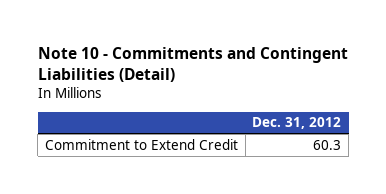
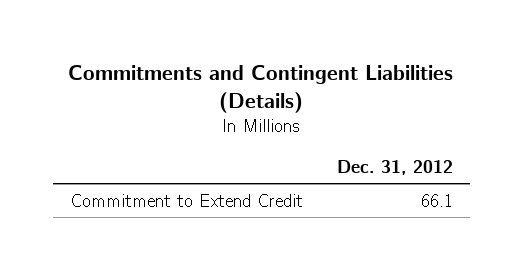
[37,46,348,82] Note 10 - Commitments and Contingent Liabilities (Detail) -> [68,65,454,114] Commitments and Contingent Liabilities (Details)
[313,139,342,150] 60.3 -> [420,193,453,207] 66.1

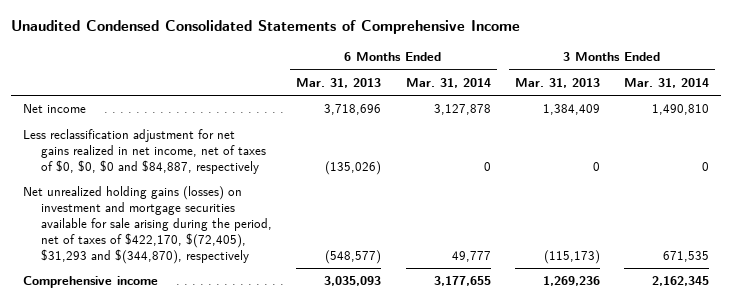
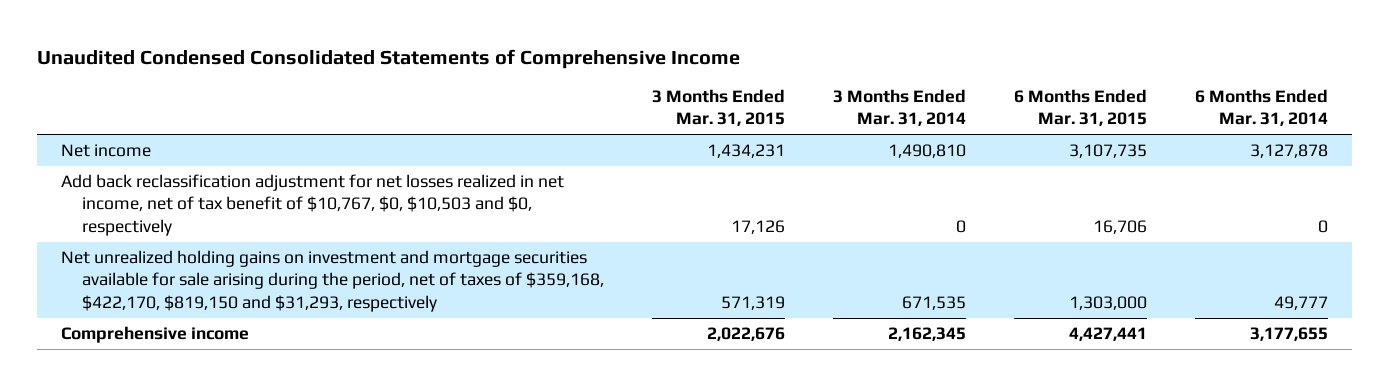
[296,77,382,88] Mar. 31, 2013 -> none
[514,77,600,88] Mar. 31, 2013 -> none
none -> [651,89,785,127] 3 Months Ended Mar. 31, 2015
none -> [1014,89,1148,127] 6 Months Ended Mar. 31, 2015
[22,129,267,174] Less reclassification adjustment for net gains realized in net income, net of taxes of $0, $0, $0 and $84,887, respectively -> [60,174,564,236] Add back reclassification adjustment for net losses realized in net income, net of tax benefit of $10,767, $0, $10,503 and $0, respectively
[22,186,273,264] Net unrealized holding gains (losses) on investment and mortgage securities available for sale arising during the period, net of taxes of $422,170, $(72,405), $31,293 and $(344,870), respectively -> [60,250,604,312] Net unrealized holding gains on investment and mortgage securities available for sale arising during the period, net of taxes of $359,168, $422,170, $819,150 and $31,293, respectively

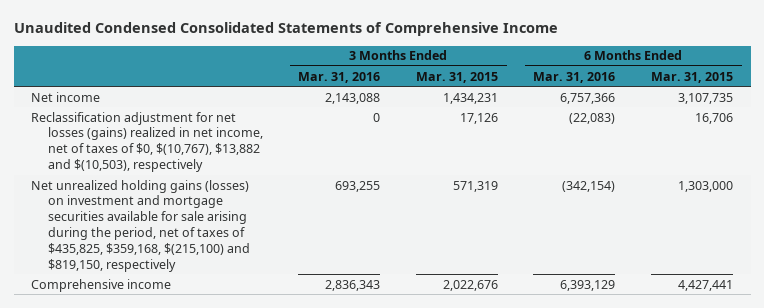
[833,89,967,127] 3 Months Ended Mar. 31, 2014 -> none
[1195,89,1329,127] 6 Months Ended Mar. 31, 2014 -> none
none -> [298,71,381,83] Mar. 31, 2016
none -> [533,71,616,83] Mar. 31, 2016
[60,174,564,236] Add back reclassification adjustment for net losses realized in net income, net of tax benefit of $10,767, $0, $10,503 and $0, respectively -> [31,111,263,173] Reclassification adjustment for net losses (gains) realized in net income, net of taxes of $0, $(10,767), $13,882 and $(10,503), respectively
[60,250,604,312] Net unrealized holding gains on investment and mortgage securities available for sale arising during the period, net of taxes of $359,168, $422,170, $819,150 and $31,293, respectively -> [31,179,250,272] Net unrealized holding gains (losses) on investment and mortgage securities available for sale arising during the period, net of taxes of $435,825, $359,168, $(215,100) and $819,150, respectively

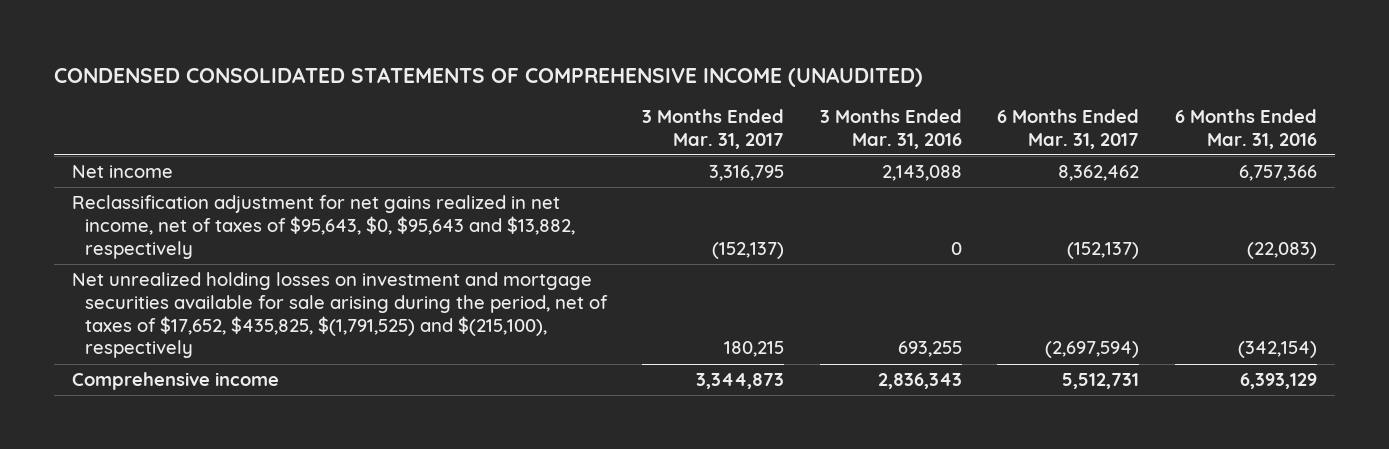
[13,22,558,37] Unaudited Condensed Consolidated Statements of Comprehensive Income -> [54,66,924,87] CONDENSED CONSOLIDATED STATEMENTS OF COMPREHENSIVE INCOME (UNAUDITED)
[415,71,498,83] Mar. 31, 2015 -> none
[650,71,733,83] Mar. 31, 2015 -> none
none -> [642,109,785,149] 3 Months Ended Mar. 31, 2017
none -> [997,109,1140,149] 6 Months Ended Mar. 31, 2017
[31,111,263,173] Reclassification adjustment for net losses (gains) realized in net income, net of taxes of $0, $(10,767), $13,882 and $(10,503), respectively -> [72,195,575,259] Reclassification adjustment for net gains realized in net income, net of taxes of $95,643, $0, $95,643 and $13,882, respectively
[31,179,250,272] Net unrealized holding gains (losses) on investment and mortgage securities available for sale arising during the period, net of taxes of $435,825, $359,168, $(215,100) and $819,150, respectively -> [72,272,608,359] Net unrealized holding losses on investment and mortgage securities available for sale arising during the period, net of taxes of $17,652, $435,825, $(1,791,525) and $(215,100), respectively

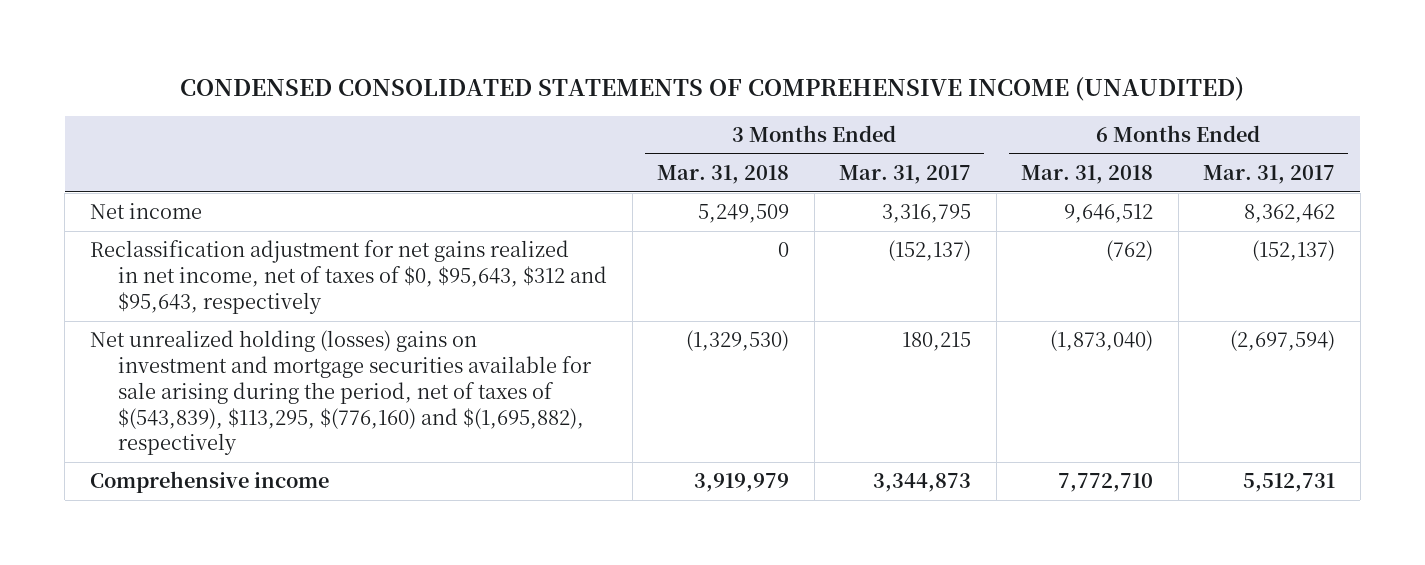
[819,109,962,149] 3 Months Ended Mar. 31, 2016 -> none
[1174,109,1317,149] 6 Months Ended Mar. 31, 2016 -> none
none -> [657,165,790,185] Mar. 31, 2018
none -> [1021,165,1154,185] Mar. 31, 2018
[72,195,575,259] Reclassification adjustment for net gains realized in net income, net of taxes of $95,643, $0, $95,643 and $13,882, respectively -> [89,240,608,314] Reclassification adjustment for net gains realized in net income, net of taxes of $0, $95,643, $312 and $95,643, respectively
[72,272,608,359] Net unrealized holding losses on investment and mortgage securities available for sale arising during the period, net of taxes of $17,652, $435,825, $(1,791,525) and $(215,100), respectively -> [89,330,593,456] Net unrealized holding (losses) gains on investment and mortgage securities available for sale arising during the period, net of taxes of $(543,839), $113,295, $(776,160) and $(1,695,882), respectively

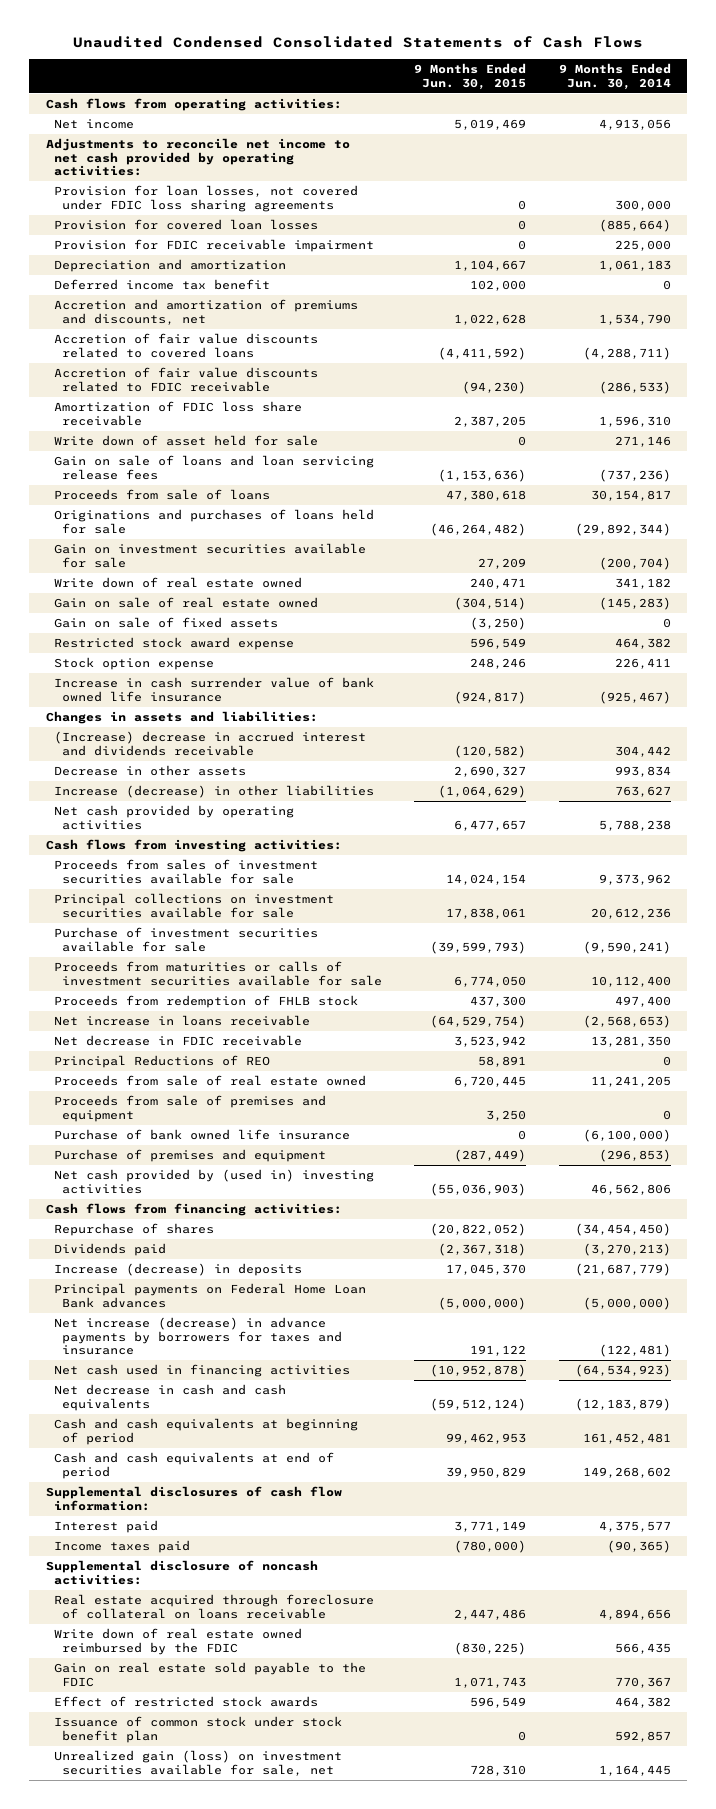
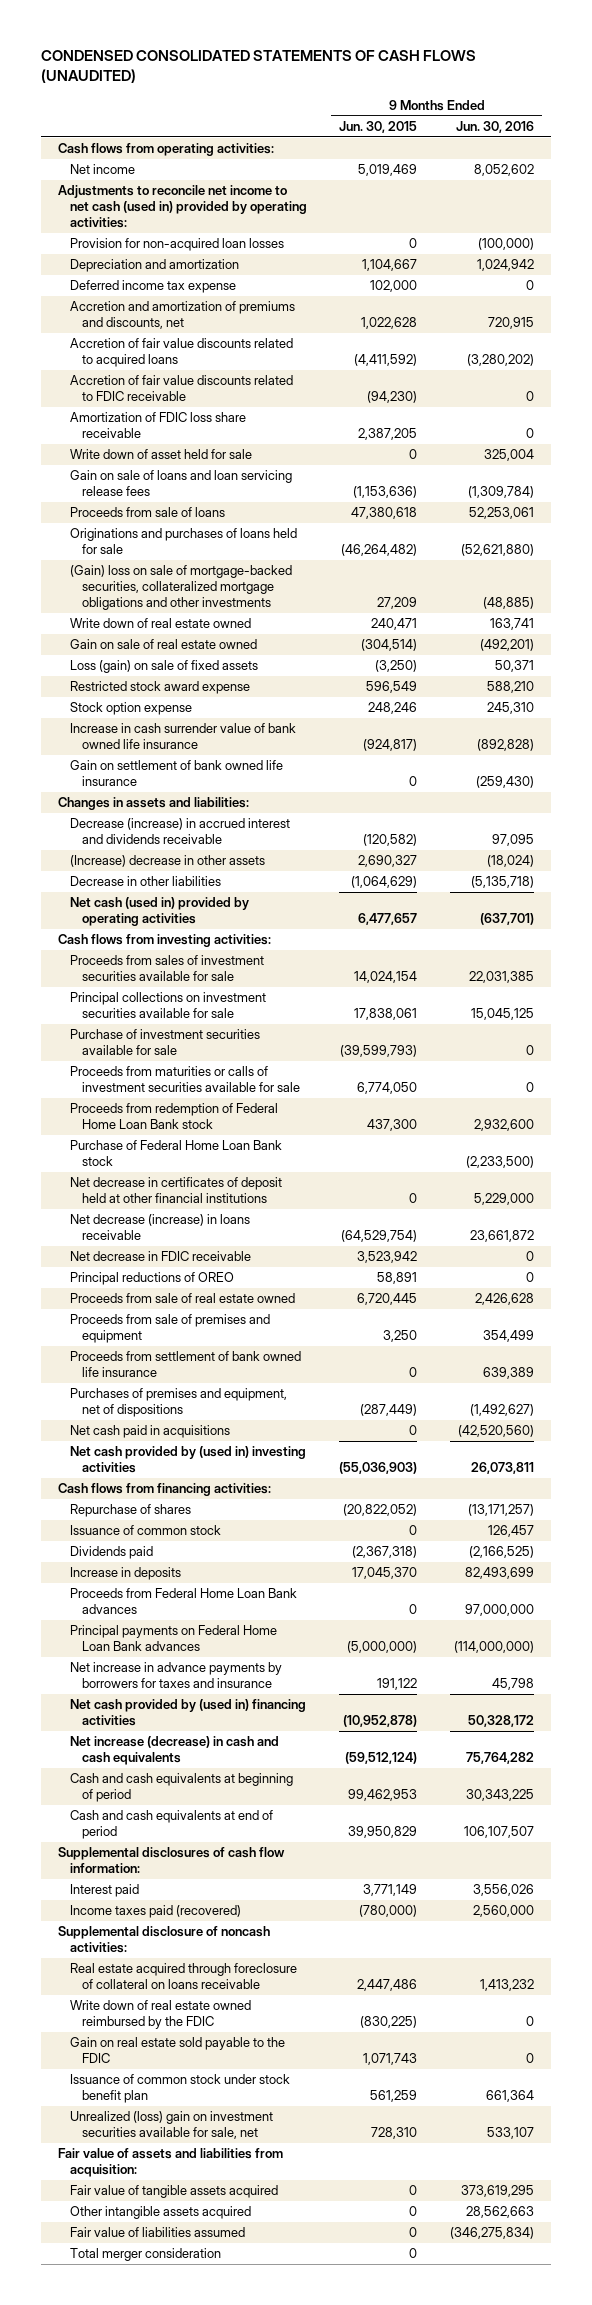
[73,36,644,49] Unaudited Condensed Consolidated Statements of Cash Flows -> [41,50,477,84] CONDENSED CONSOLIDATED STATEMENTS OF CASH FLOWS (UNAUDITED)
[558,63,671,90] 9 Months Ended Jun. 30, 2014 -> none
none -> [456,120,535,133] Jun. 30, 2016
[53,185,358,212] Provision for loan losses, not covered under FDIC loss sharing agreements -> none
[53,239,374,253] Provision for FDIC receivable impairment -> none
[45,138,350,177] Adjustments to reconcile net income to net cash provided by operating activities: -> [57,185,307,228] Adjustments to reconcile net income to net cash (used in) provided by operating activities:
[53,219,318,231] Provision for covered loan losses -> [69,238,284,252] Provision for non-acquired loan losses
[53,279,270,291] Deferred income tax benefit -> [69,280,236,294] Deferred income tax expense
[53,333,318,358] Accretion of fair value discounts related to covered loans -> [69,338,293,368] Accretion of fair value discounts related to acquired loans
[53,543,366,568] Gain on investment securities available for sale -> [69,565,292,610] (Gain) loss on sale of mortgage-backed securities, collateralized mortgage obligations and other investments
[53,617,278,629] Gain on sale of fixed assets -> [69,660,258,674] Loss (gain) on sale of fixed assets
none -> [69,760,283,787] Gain on settlement of bank owned life insurance
[53,731,366,756] (Increase) decrease in accrued interest and dividends receivable -> [69,818,290,845] Decrease (increase) in accrued interest and dividends receivable
[53,765,246,777] Decrease in other assets -> [69,855,265,868] (Increase) decrease in other assets
[53,785,374,799] Increase (decrease) in other liabilities -> [69,876,221,887] Decrease in other liabilities
[53,805,294,830] Net cash provided by operating activities -> [69,897,249,927] Net cash (used in) provided by operating activities
[53,995,358,1009] Proceeds from redemption of FHLB stock -> [69,1103,278,1130] Proceeds from redemption of Federal Home Loan Bank stock
none -> [69,1140,282,1167] Purchase of Federal Home Loan Bank stock
none -> [69,1177,282,1204] Net decrease in certificates of deposit held at other financial institutions
[53,1015,310,1027] Net increase in loans receivable -> [69,1214,250,1241] Net decrease (increase) in loans receivable
[53,1055,270,1069] Principal Reductions of REO -> [69,1272,234,1286] Principal reductions of OREO
[53,1129,350,1141] Purchase of bank owned life insurance -> [69,1351,301,1378] Proceeds from settlement of bank owned life insurance
[53,1149,326,1163] Purchase of premises and equipment -> [69,1388,287,1418] Purchases of premises and equipment, net of dispositions
none -> [69,1425,230,1439] Net cash paid in acquisitions
none -> [69,1525,221,1536] Issuance of common stock
[53,1263,302,1277] Increase (decrease) in deposits -> [69,1567,181,1581] Increase in deposits
none -> [69,1588,297,1615] Proceeds from Federal Home Loan Bank advances
[53,1317,342,1356] Net increase (decrease) in advance payments by borrowers for taxes and insurance -> [69,1662,282,1689] Net increase in advance payments by borrowers for taxes and insurance
[53,1364,350,1378] Net cash used in financing activities -> [69,1699,306,1727] Net cash provided by (used in) financing activities
[53,1384,286,1411] Net decrease in cash and cash equivalents -> [69,1736,279,1766] Net increase (decrease) in cash and cash equivalents
[53,1540,190,1554] Income taxes paid -> [69,1905,241,1919] Income taxes paid (recovered)
[53,1696,318,1708] Effect of restricted stock awards -> none
[518,1730,527,1741] 0 -> [370,2090,418,2103] 561,259
[53,1750,342,1776] Unrealized gain (loss) on investment securities available for sale, net -> [69,2111,273,2140] Unrealized (loss) gain on investment securities available for sale, net
none -> [57,2148,283,2178] Fair value of assets and liabilities from acquisition:
none -> [69,2185,278,2199] Fair value of tangible assets acquired
none -> [69,2206,251,2220] Other intangible assets acquired
none -> [69,2227,245,2238] Fair value of liabilities assumed
none -> [69,2248,221,2262] Total merger consideration

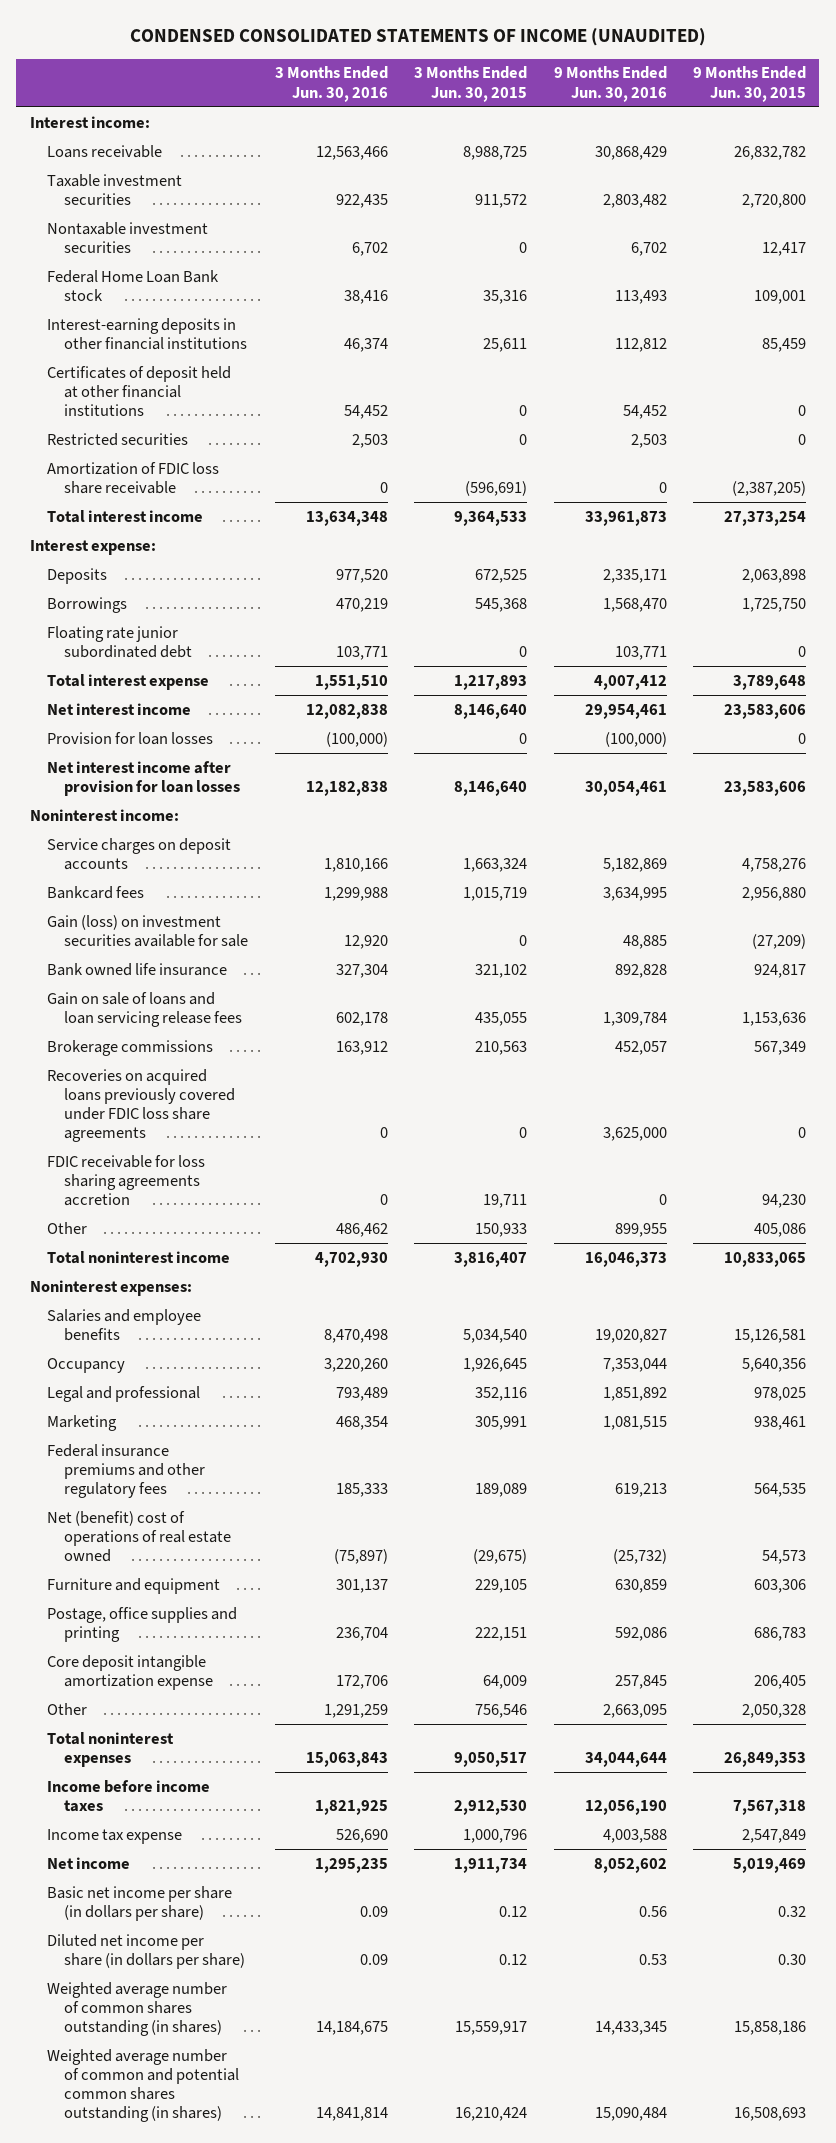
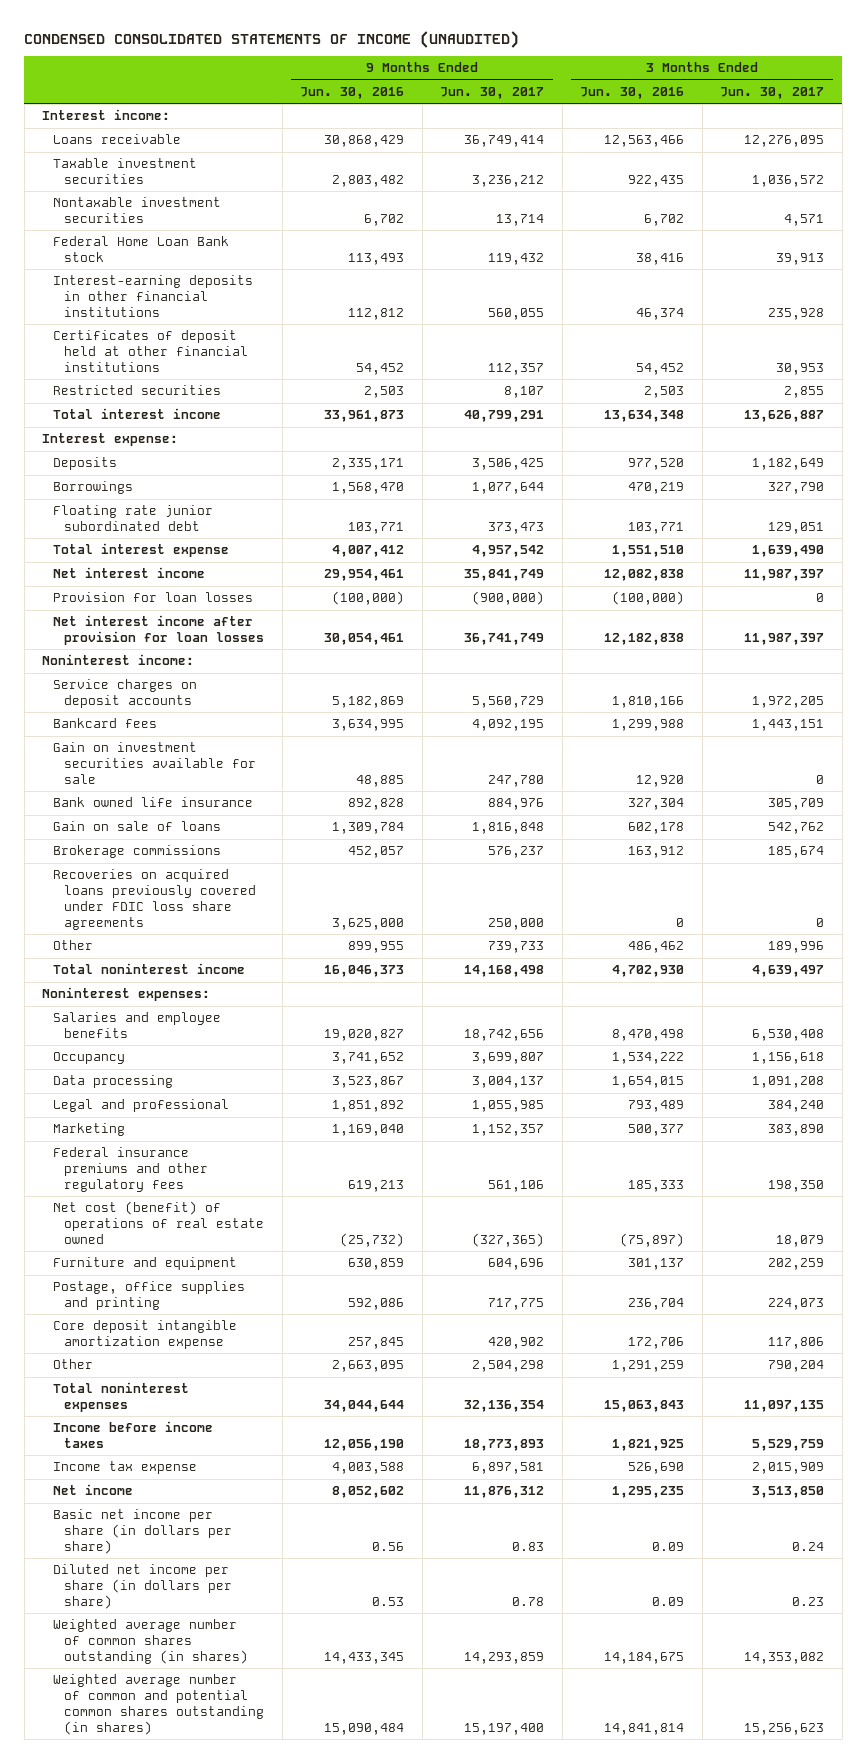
[414,66,528,102] 3 Months Ended Jun. 30, 2015 -> none
[693,66,807,102] 9 Months Ended Jun. 30, 2015 -> none
none -> [440,87,545,100] Jun. 30, 2017
none -> [720,87,825,100] Jun. 30, 2017
[46,461,219,495] Amortization of FDIC loss share receivable -> none
[46,914,249,948] Gain (loss) on investment securities available for sale -> [53,742,257,784] Gain on investment securities available for sale
[46,991,243,1028] Gain on sale of loans and loan servicing release fees -> [53,821,222,832] Gain on sale of loans
[46,1154,205,1207] FDIC receivable for loss sharing agreements accretion -> none
[323,1357,388,1372] 3,220,260 -> [612,1052,685,1065] 1,534,222
[602,1357,667,1372] 7,353,044 -> [332,1052,405,1065] 3,741,652
none -> [53,1075,174,1089] Data processing
[335,1415,388,1430] 468,354 -> [628,1124,685,1137] 500,377
[602,1415,667,1430] 1,081,515 -> [332,1124,405,1137] 1,169,040
[46,1510,232,1563] Net (benefit) cost of operations of real estate owned -> [53,1201,265,1244] Net cost (benefit) of operations of real estate owned

